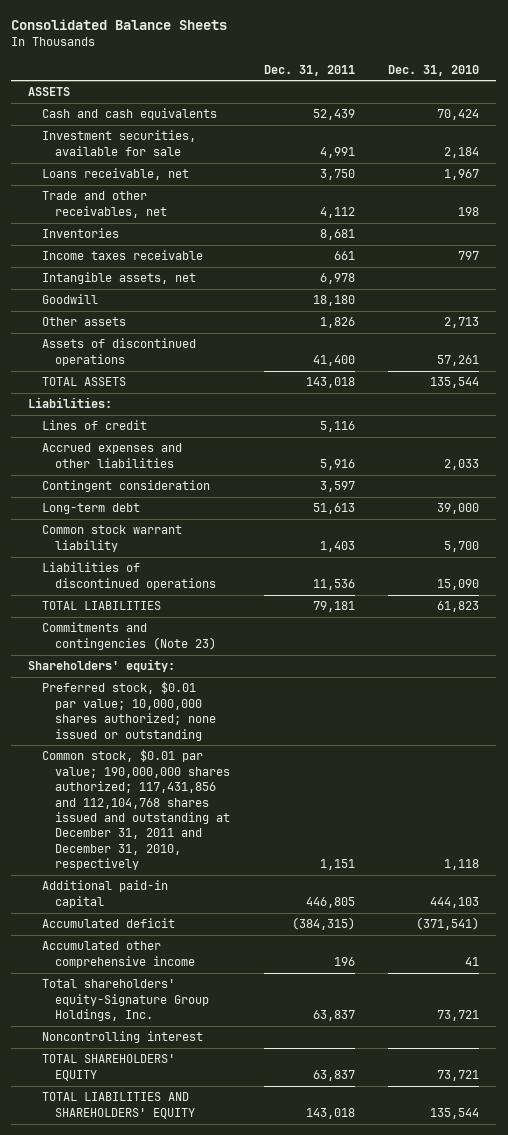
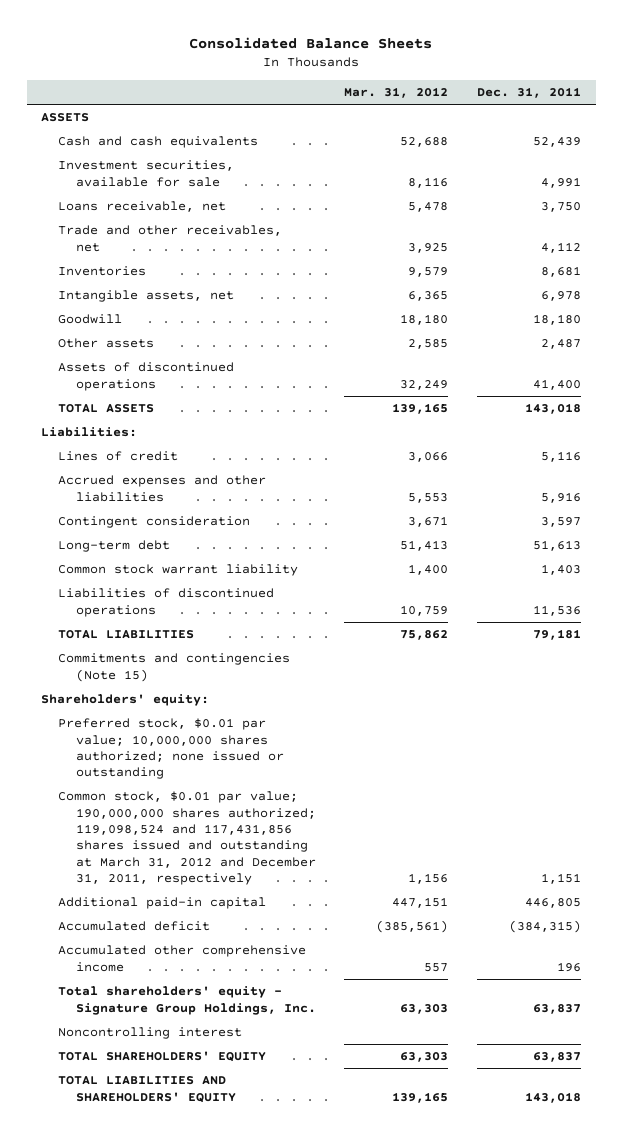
[388,64,480,76] Dec. 31, 2010 -> none
none -> [344,87,449,99] Mar. 31, 2012
[41,250,203,261] Income taxes receivable -> none
[319,317,355,329] 1,826 -> [541,339,582,350] 2,487
[41,622,216,650] Commitments and contingencies (Note 23) -> [58,653,291,682] Commitments and contingencies (Note 15)
[41,749,230,870] Common stock, $0.01 par value; 190,000,000 shares authorized; 117,431,856 and 112,104,768 shares issued and outstanding at December 31, 2011 and December 31, 2010, respectively -> [58,791,316,886] Common stock, $0.01 par value; 190,000,000 shares authorized; 119,098,524 and 117,431,856 shares issued and outstanding at March 31, 2012 and December 31, 2011, respectively
[41,979,209,1022] Total shareholders' equity-Signature Group Holdings, Inc. -> [58,986,316,1015] Total shareholders' equity - Signature Group Holdings, Inc.

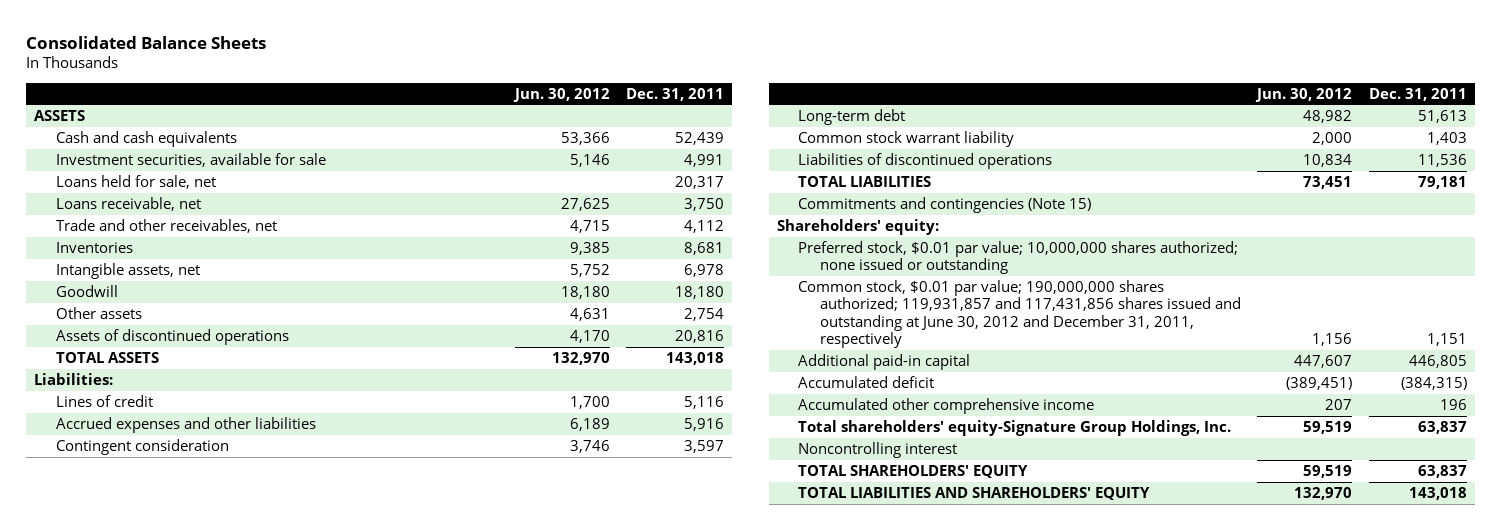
[344,87,449,99] Mar. 31, 2012 -> none
none -> [512,87,610,102] Jun. 30, 2012
none -> [56,174,217,189] Loans held for sale, net
[541,339,582,350] 2,487 -> [684,307,725,321] 2,754
[533,378,582,390] 41,400 -> [675,329,725,343] 20,816
[58,791,316,886] Common stock, $0.01 par value; 190,000,000 shares authorized; 119,098,524 and 117,431,856 shares issued and outstanding at March 31, 2012 and December 31, 2011, respectively -> [798,279,1242,349] Common stock, $0.01 par value; 190,000,000 shares authorized; 119,931,857 and 117,431,856 shares issued and outstanding at June 30, 2012 and December 31, 2011, respectively
[58,986,316,1015] Total shareholders' equity - Signature Group Holdings, Inc. -> [798,419,1232,436] Total shareholders' equity-Signature Group Holdings, Inc.

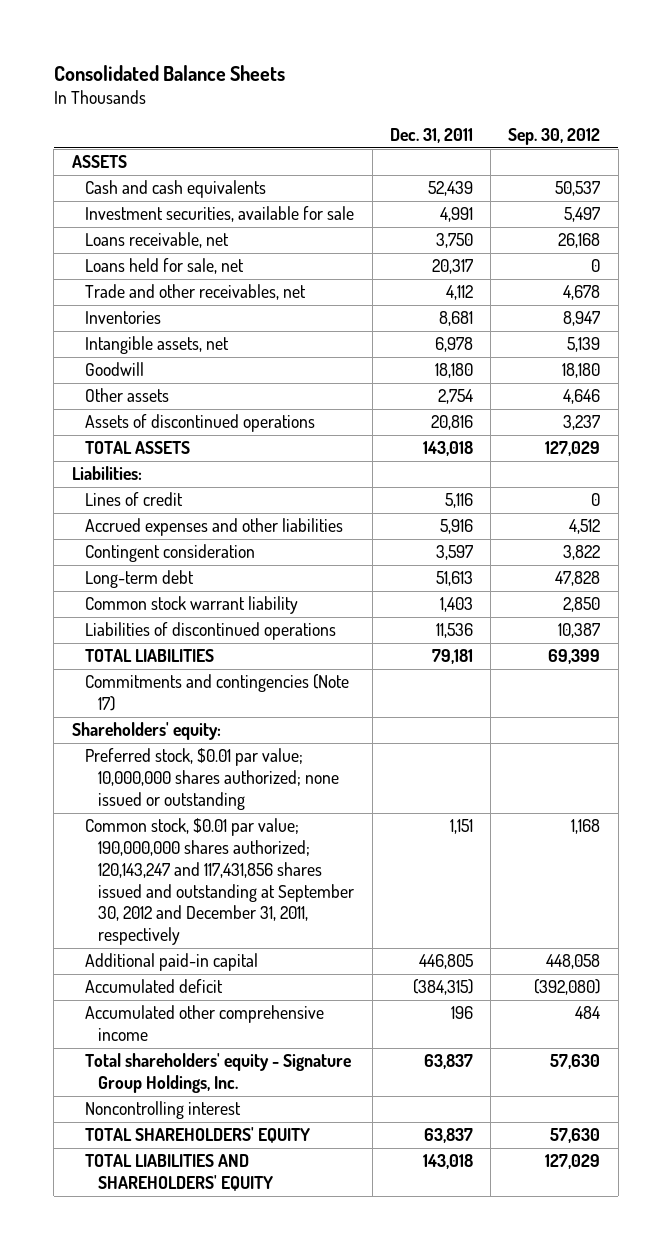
[512,87,610,102] Jun. 30, 2012 -> none
none -> [508,128,601,146] Sep. 30, 2012
[56,174,217,189] Loans held for sale, net -> [85,258,245,275] Loans held for sale, net
[798,196,1092,213] Commitments and contingencies (Note 15) -> [85,674,350,712] Commitments and contingencies (Note 17)
[798,279,1242,349] Common stock, $0.01 par value; 190,000,000 shares authorized; 119,931,857 and 117,431,856 shares issued and outstanding at June 30, 2012 and December 31, 2011, respectively -> [85,818,355,945] Common stock, $0.01 par value; 190,000,000 shares authorized; 120,143,247 and 117,431,856 shares issued and outstanding at September 30, 2012 and December 31, 2011, respectively
[798,419,1232,436] Total shareholders' equity-Signature Group Holdings, Inc. -> [85,1053,352,1094] Total shareholders' equity - Signature Group Holdings, Inc.

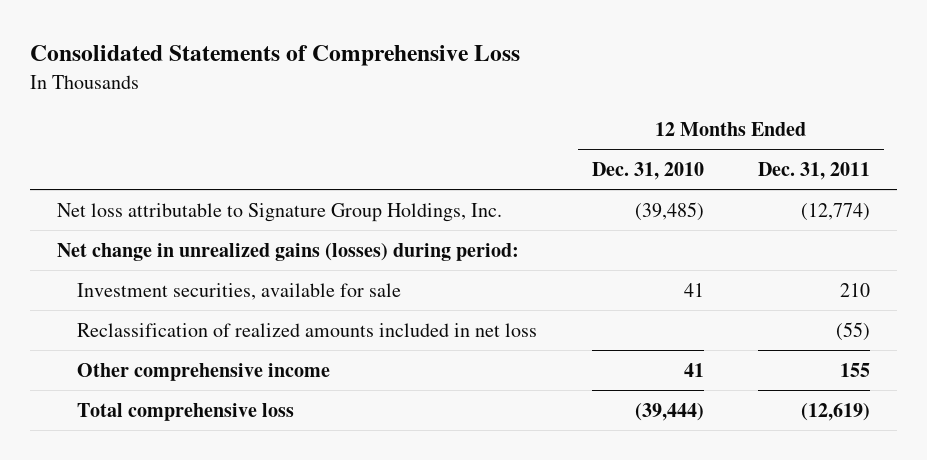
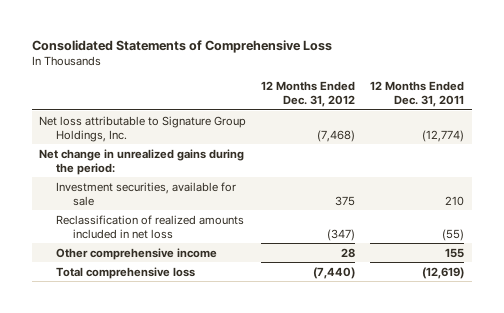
[591,161,704,180] Dec. 31, 2010 -> none
none -> [261,81,356,108] 12 Months Ended Dec. 31, 2012
[57,242,520,261] Net change in unrealized gains (losses) during period: -> [39,148,245,175] Net change in unrealized gains during the period:

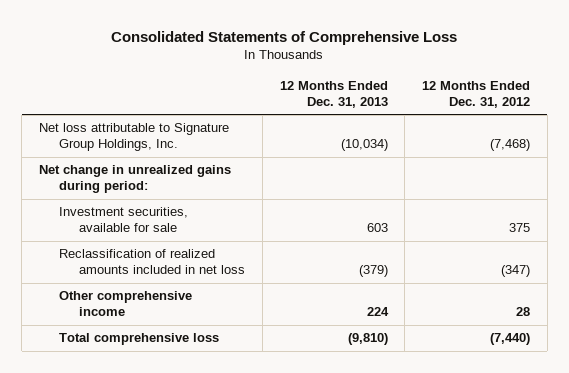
[370,81,465,108] 12 Months Ended Dec. 31, 2011 -> none
none -> [279,80,388,108] 12 Months Ended Dec. 31, 2013
[39,148,245,175] Net change in unrealized gains during the period: -> [38,165,231,194] Net change in unrealized gains during period:

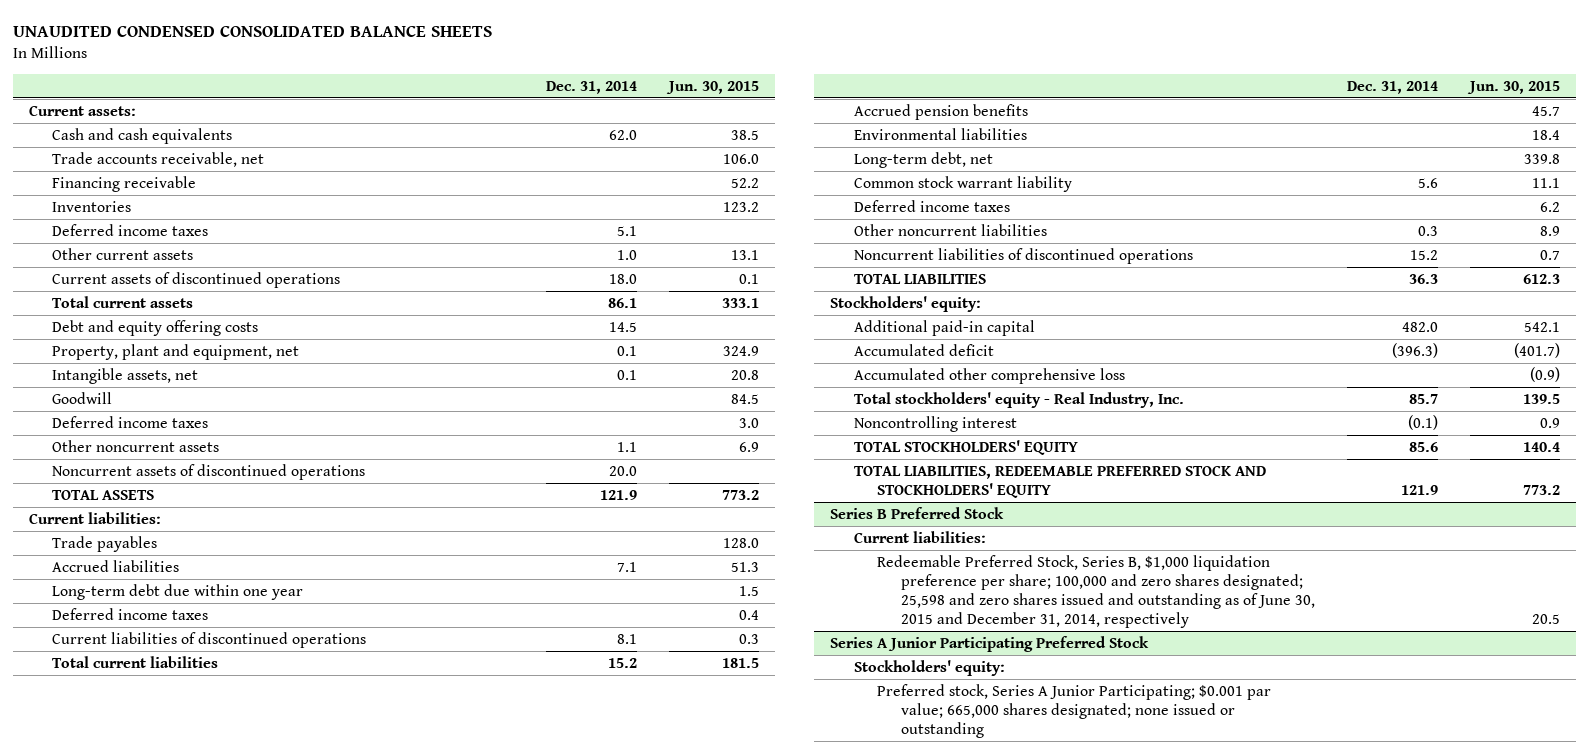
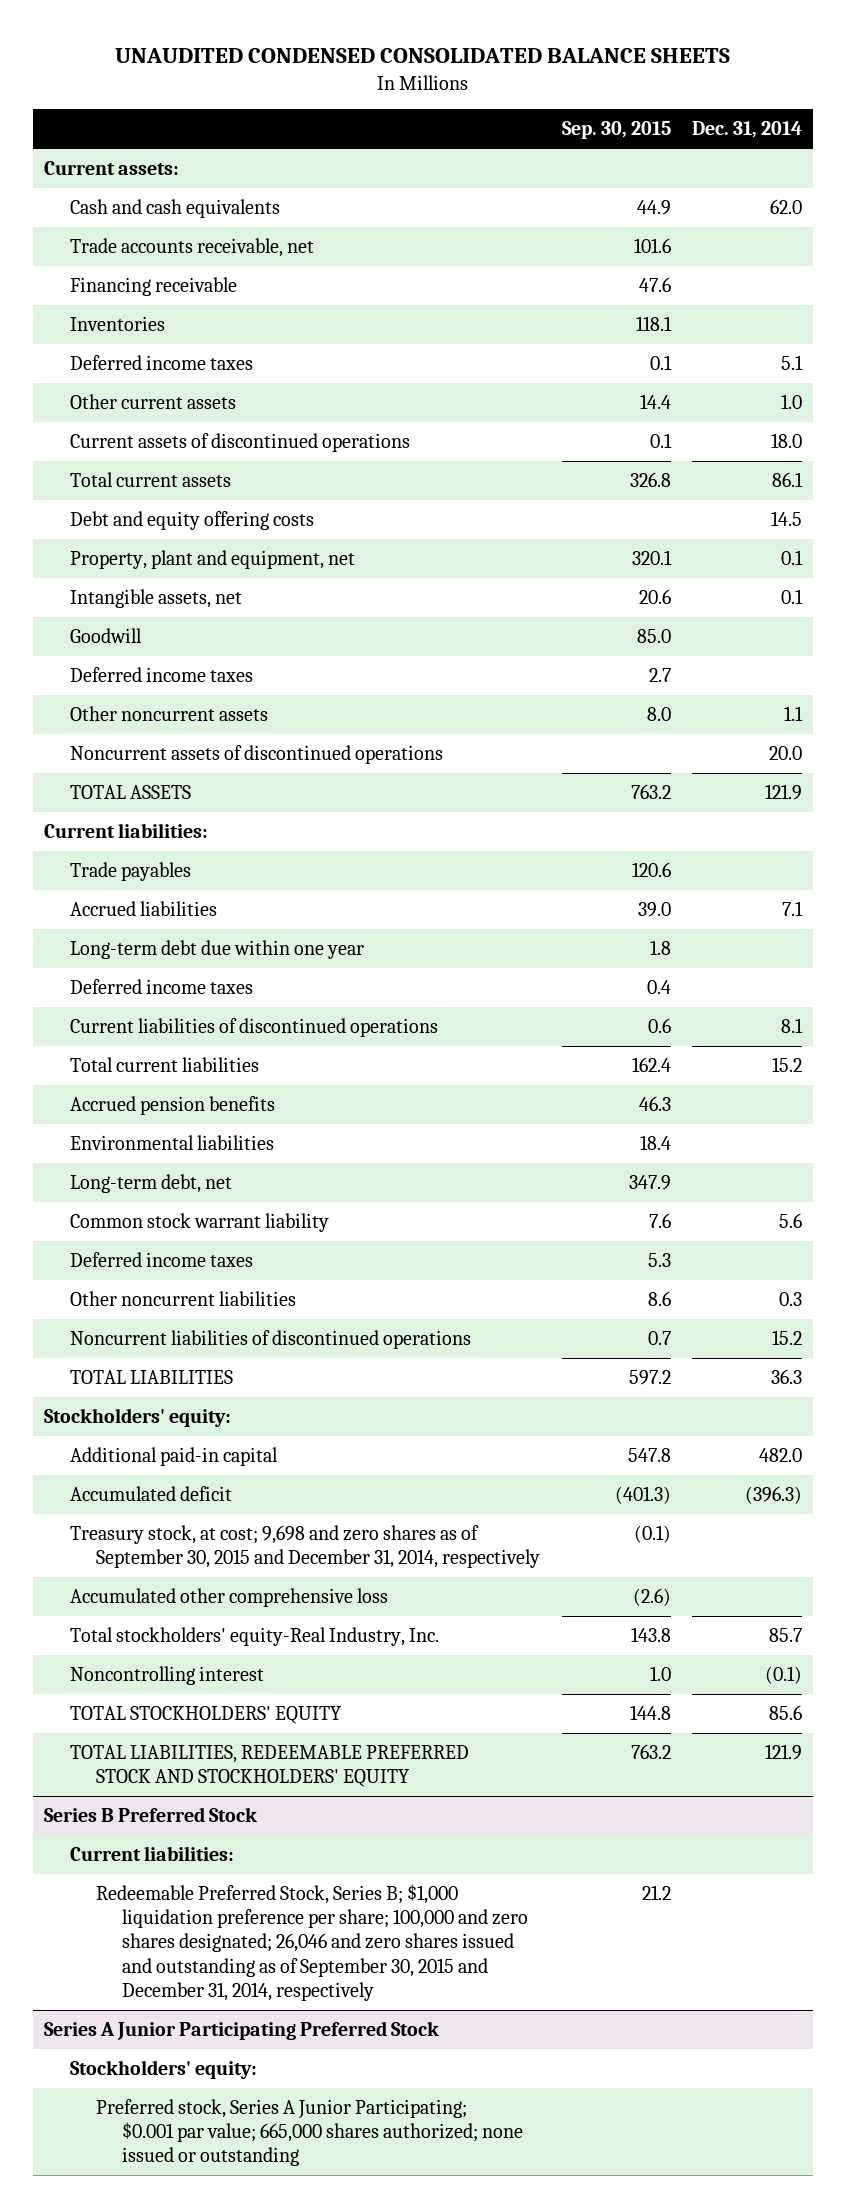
[665,80,759,94] Jun. 30, 2015 -> none
none -> [561,121,671,140] Sep. 30, 2015
none -> [70,1525,541,1569] Treasury stock, at cost; 9,698 and zero shares as of September 30, 2015 and December 31, 2014, respectively
[853,391,1184,408] Total stockholders' equity - Real Industry, Inc. -> [70,1627,440,1647] Total stockholders' equity-Real Industry, Inc.
[877,554,1316,628] Redeemable Preferred Stock, Series B, $1,000 liquidation preference per share; 100,000 and zero shares designated; 25,598 and zero shares issued and outstanding as of June 30, 2015 and December 31, 2014, respectively -> [96,1884,529,2001] Redeemable Preferred Stock, Series B; $1,000 liquidation preference per share; 100,000 and zero shares designated; 26,046 and zero shares issued and outstanding as of September 30, 2015 and December 31, 2014, respectively
[877,683,1272,738] Preferred stock, Series A Junior Participating; $0.001 par value; 665,000 shares designated; none issued or outstanding -> [96,2099,524,2167] Preferred stock, Series A Junior Participating; $0.001 par value; 665,000 shares authorized; none issued or outstanding

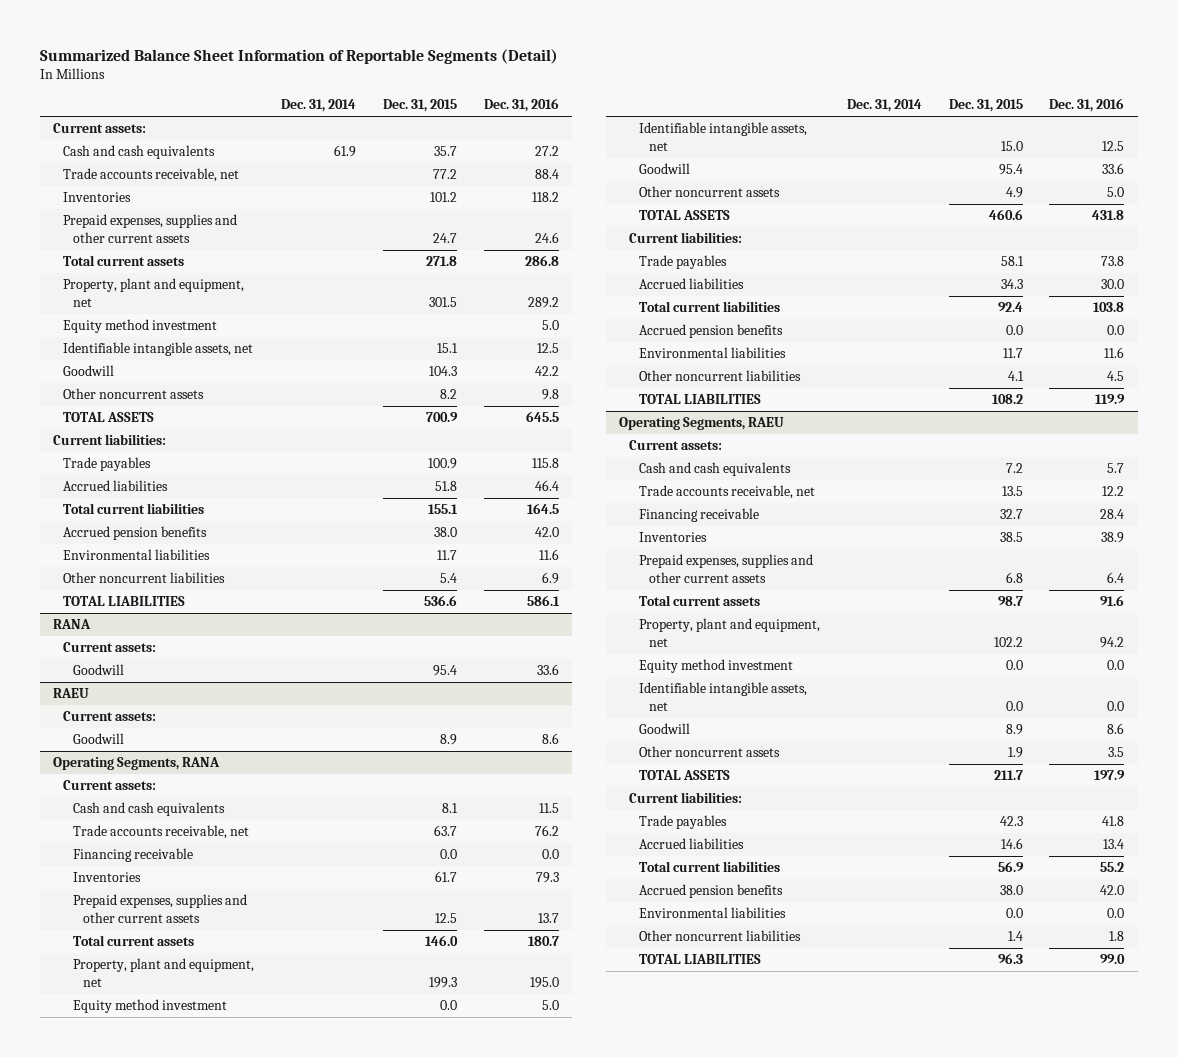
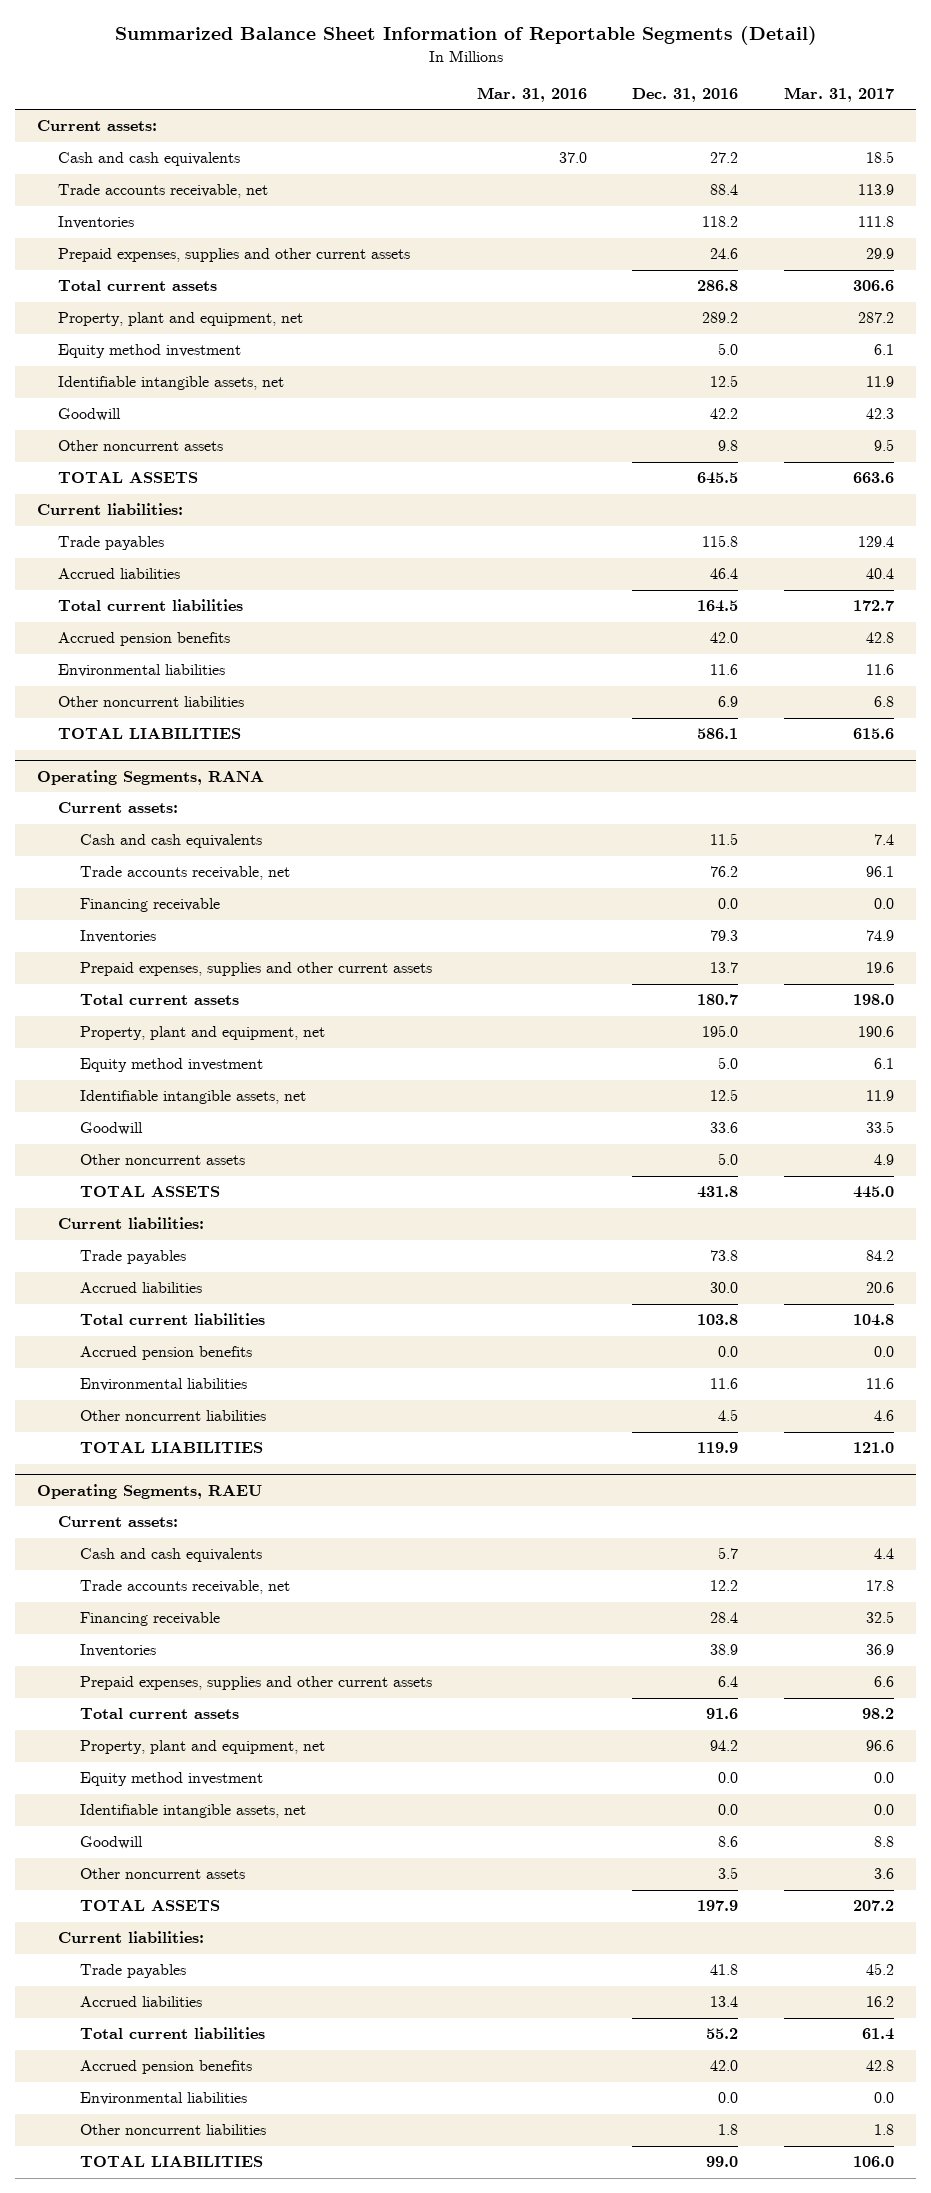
[281,98,357,112] Dec. 31, 2014 -> none
[382,98,457,112] Dec. 31, 2015 -> none
none -> [477,87,588,103] Mar. 31, 2016
none -> [783,87,894,103] Mar. 31, 2017
[53,619,92,630] RANA -> none
[63,642,157,653] Current assets: -> none
[73,664,125,676] Goodwill -> none
[53,688,90,699] RAEU -> none
[63,711,157,722] Current assets: -> none
[73,733,125,745] Goodwill -> none

